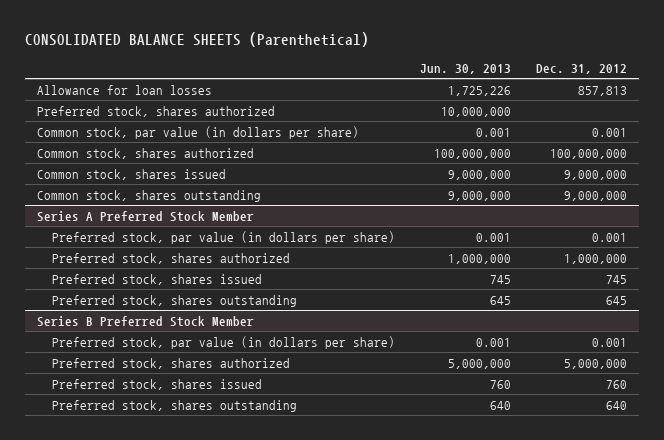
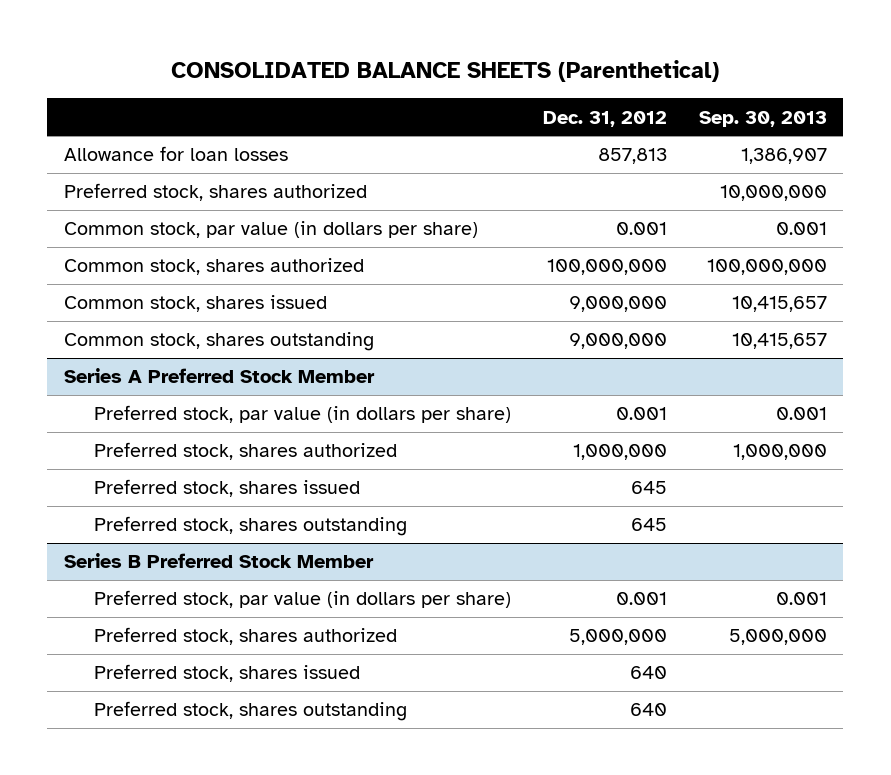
[419,63,511,74] Jun. 30, 2013 -> none
none -> [699,110,828,127] Sep. 30, 2013
[605,274,627,284] 745 -> [630,481,667,495] 645
[605,379,627,389] 760 -> [629,666,667,680] 640

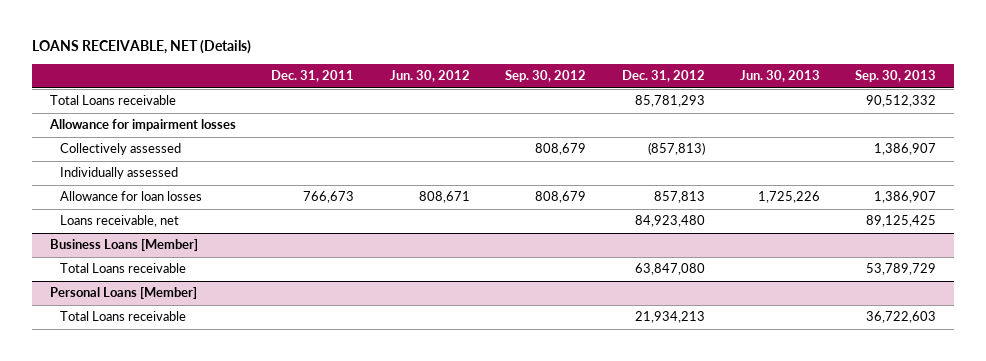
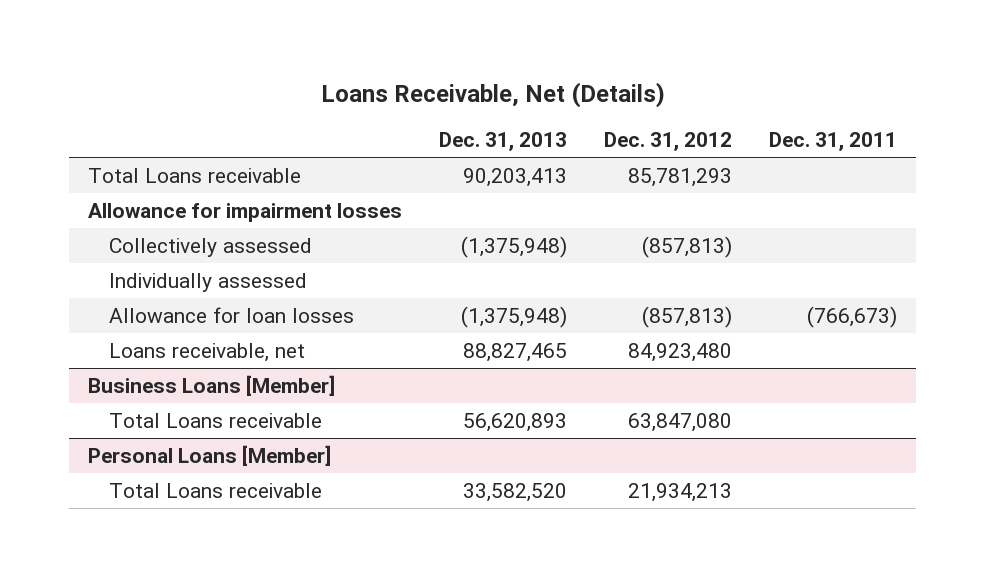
[32,40,252,55] LOANS RECEIVABLE, NET (Details) -> [320,81,665,108] Loans Receivable, Net (Details)
[389,70,470,83] Jun. 30, 2012 -> none
[505,70,587,83] Sep. 30, 2012 -> none
[739,70,820,83] Jun. 30, 2013 -> none
[855,70,937,83] Sep. 30, 2013 -> none
none -> [438,132,567,152] Dec. 31, 2013
[303,191,355,204] 766,673 -> [807,305,898,328] (766,673)
[653,191,705,204] 857,813 -> [642,305,733,328] (857,813)

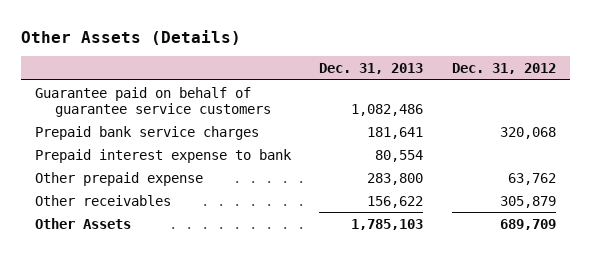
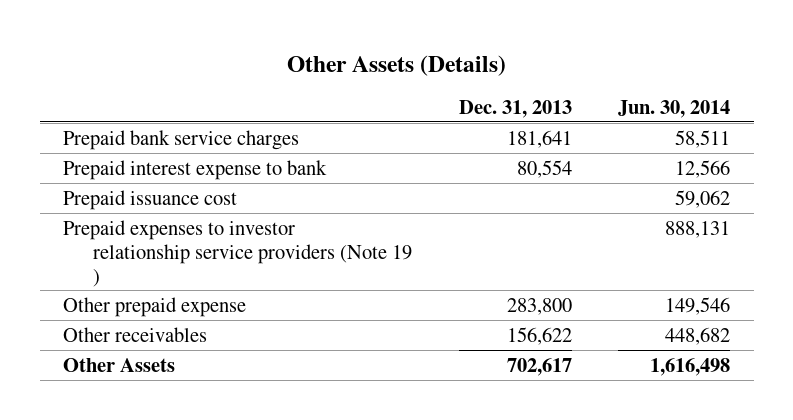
[451,62,556,74] Dec. 31, 2012 -> none
none -> [618,99,731,118] Jun. 30, 2014
[35,86,271,117] Guarantee paid on behalf of guarantee service customers -> none
none -> [63,189,238,210] Prepaid issuance cost
none -> [63,219,412,287] Prepaid expenses to investor relationship service providers (Note 19 )
[351,218,424,230] 1,785,103 -> [506,357,572,376] 702,617

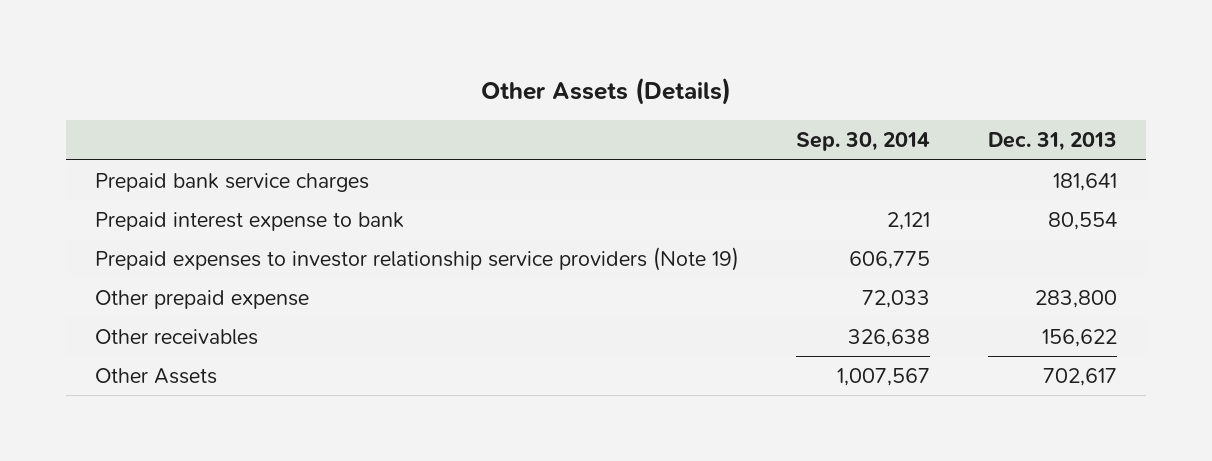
[618,99,731,118] Jun. 30, 2014 -> none
none -> [796,132,931,152] Sep. 30, 2014
[63,189,238,210] Prepaid issuance cost -> none
[63,219,412,287] Prepaid expenses to investor relationship service providers (Note 19 ) -> [94,246,739,271] Prepaid expenses to investor relationship service providers (Note 19)

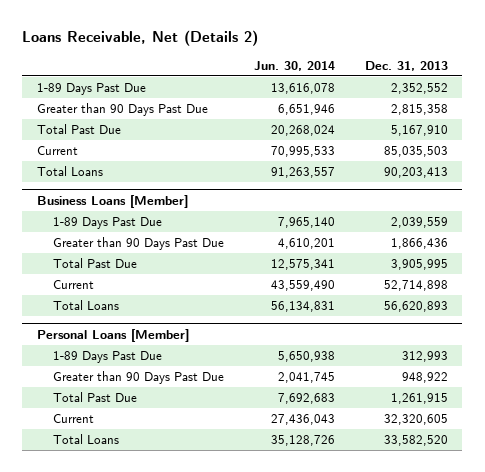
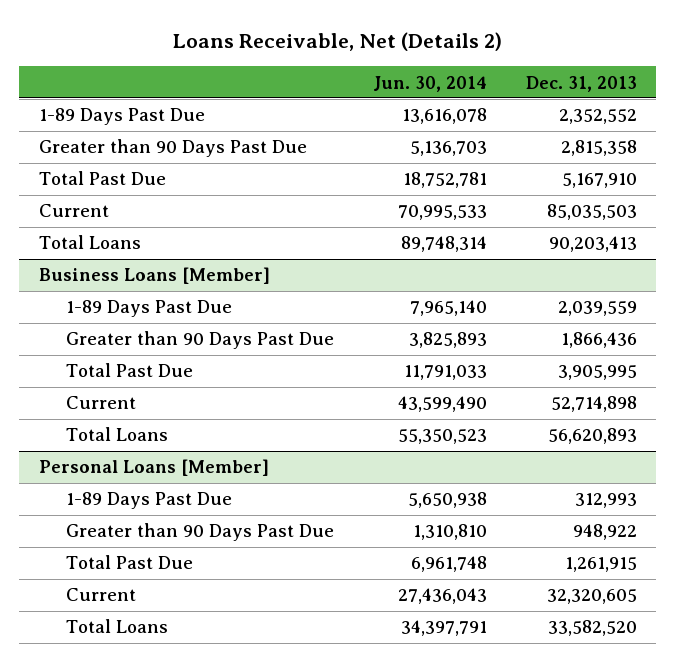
[277,103,335,115] 6,651,946 -> [410,141,488,157] 5,136,703
[270,124,335,136] 20,268,024 -> [403,172,488,189] 18,752,781
[270,166,335,178] 91,263,557 -> [401,236,488,253] 89,748,314
[277,237,335,249] 4,610,201 -> [409,332,488,349] 3,825,893
[270,258,335,270] 12,575,341 -> [404,365,488,381] 11,791,033
[270,279,335,291] 43,559,490 -> [398,396,488,413] 43,599,490
[270,300,335,312] 56,134,831 -> [398,429,488,445] 55,350,523
[277,371,335,383] 2,041,745 -> [413,524,488,541] 1,310,810
[277,392,335,404] 7,692,683 -> [411,556,488,573] 6,961,748
[270,434,335,446] 35,128,726 -> [401,620,488,637] 34,397,791

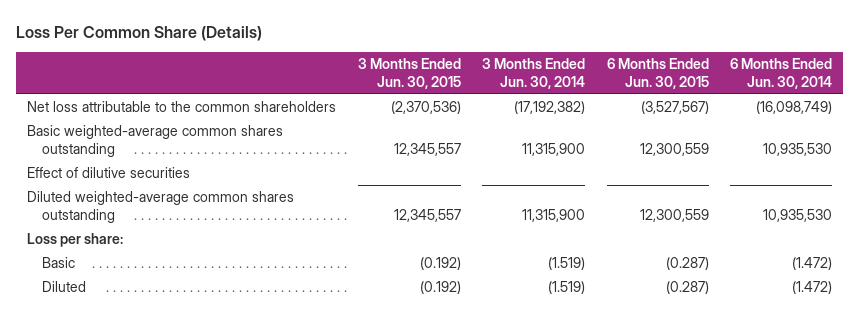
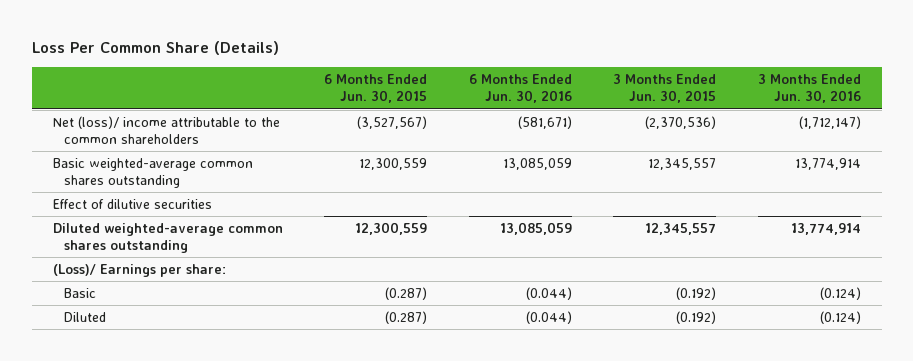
[482,58,586,89] 3 Months Ended Jun. 30, 2014 -> none
[730,58,833,89] 6 Months Ended Jun. 30, 2014 -> none
none -> [468,74,572,104] 6 Months Ended Jun. 30, 2016
none -> [757,74,861,104] 3 Months Ended Jun. 30, 2016
[27,101,337,113] Net loss attributable to the common shareholders -> [52,115,280,145] Net (loss)/ income attributable to the common shareholders
[27,233,124,248] Loss per share: -> [52,263,226,277] (Loss)/ Earnings per share:

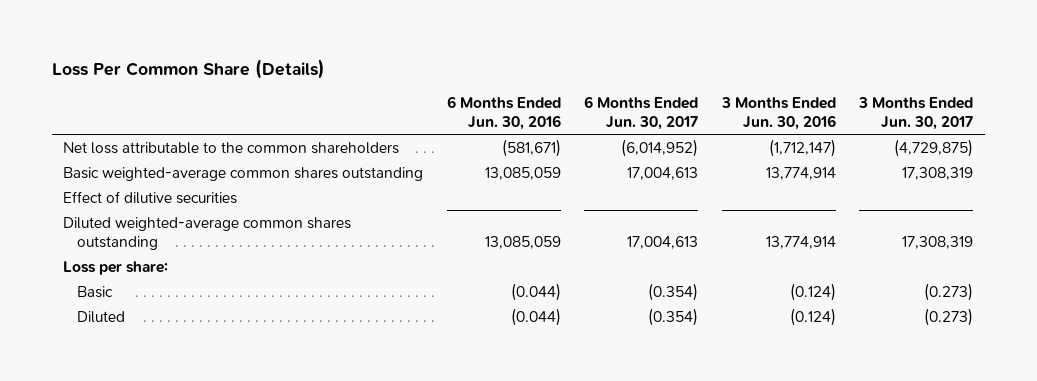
[324,74,428,104] 6 Months Ended Jun. 30, 2015 -> none
[613,74,717,104] 3 Months Ended Jun. 30, 2015 -> none
none -> [584,96,699,131] 6 Months Ended Jun. 30, 2017
none -> [858,97,974,131] 3 Months Ended Jun. 30, 2017
[52,115,280,145] Net (loss)/ income attributable to the common shareholders -> [63,141,400,154] Net loss attributable to the common shareholders
[52,263,226,277] (Loss)/ Earnings per share: -> [63,260,169,275] Loss per share:

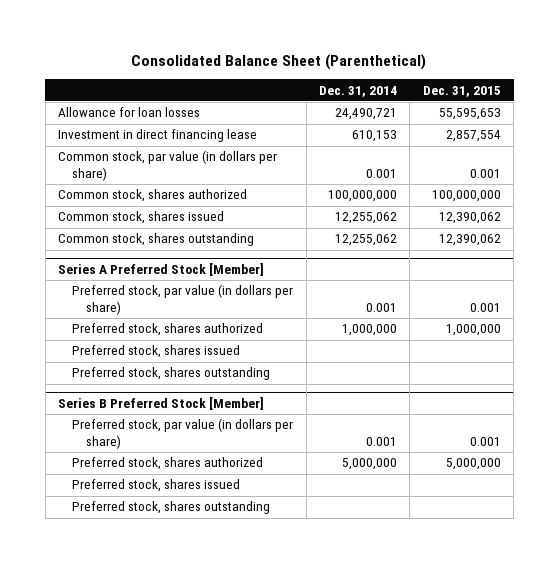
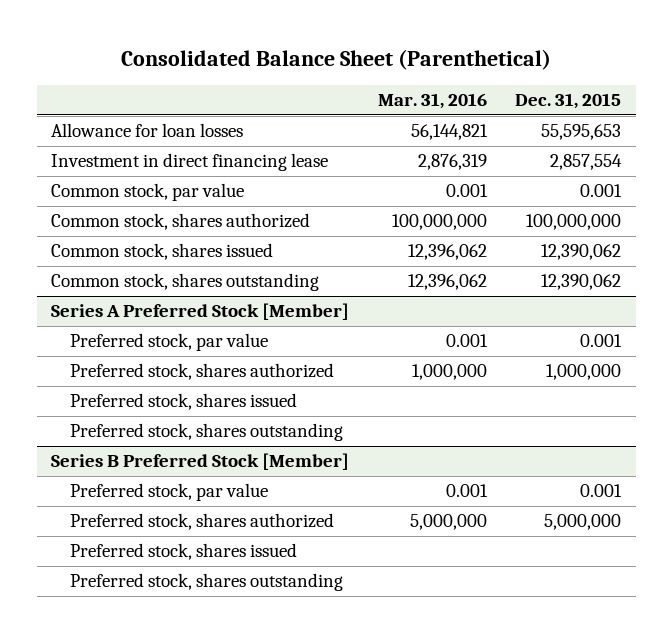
[318,85,397,97] Dec. 31, 2014 -> none
none -> [377,93,487,110] Mar. 31, 2016
[58,150,278,182] Common stock, par value (in dollars per share) -> [50,183,244,202] Common stock, par value
[72,284,294,316] Preferred stock, par value (in dollars per share) -> [69,333,268,352] Preferred stock, par value
[72,418,294,450] Preferred stock, par value (in dollars per share) -> [69,483,268,502] Preferred stock, par value

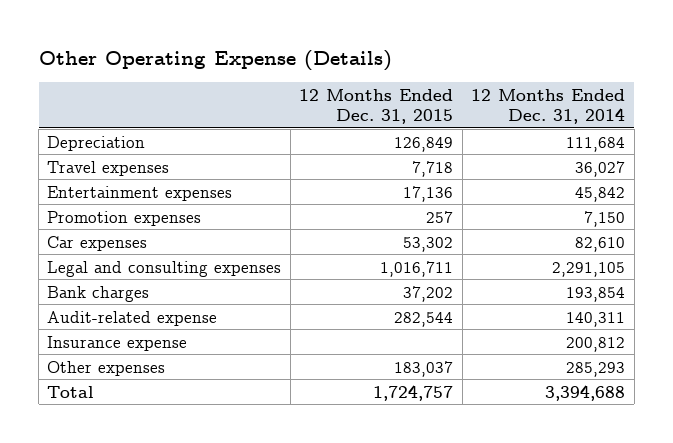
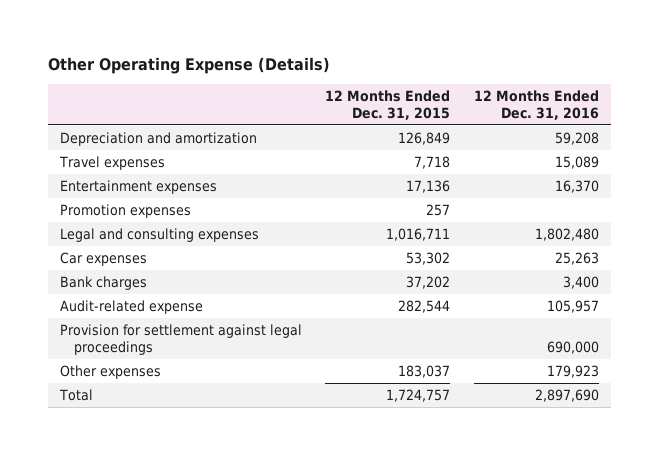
[471,89,626,125] 12 Months Ended Dec. 31, 2014 -> none
none -> [474,89,600,120] 12 Months Ended Dec. 31, 2016
[47,135,146,151] Depreciation -> [59,132,257,147] Depreciation and amortization
[47,235,148,251] Car expenses -> [59,252,147,267] Car expenses
[47,335,188,351] Insurance expense -> none
none -> [59,324,302,356] Provision for settlement against legal proceedings

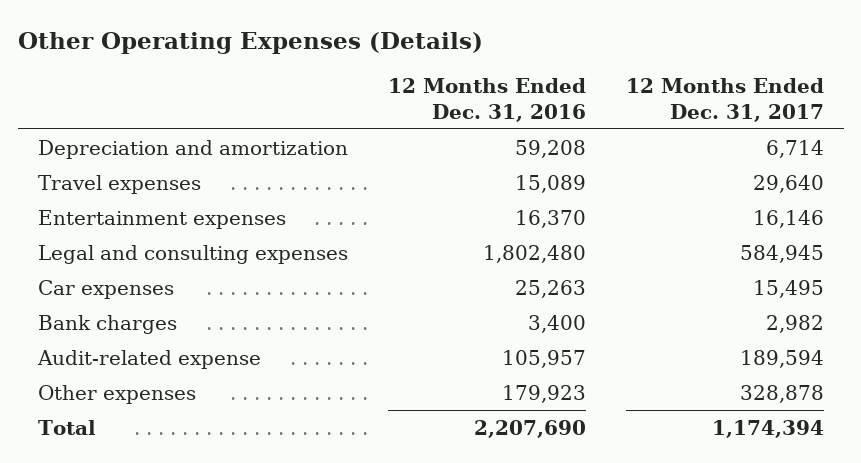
[47,56,330,74] Other Operating Expense (Details) -> [17,31,483,54] Other Operating Expenses (Details)
[325,89,451,120] 12 Months Ended Dec. 31, 2015 -> none
none -> [625,78,824,122] 12 Months Ended Dec. 31, 2017
[59,204,191,219] Promotion expenses -> none
[59,324,302,356] Provision for settlement against legal proceedings -> none
[535,389,600,403] 2,897,690 -> [473,419,586,438] 2,207,690

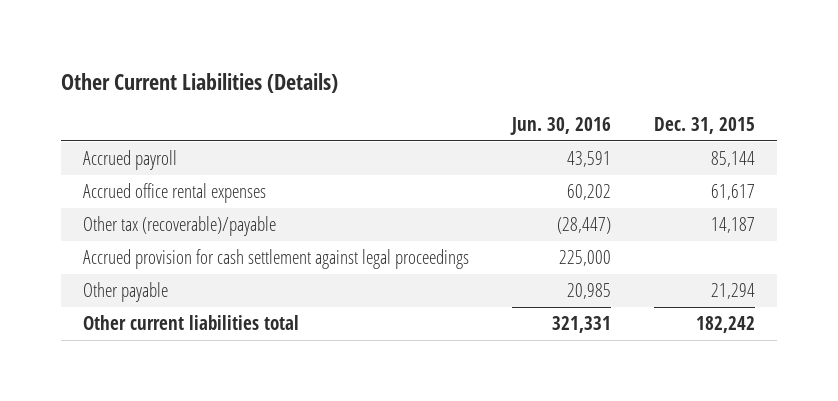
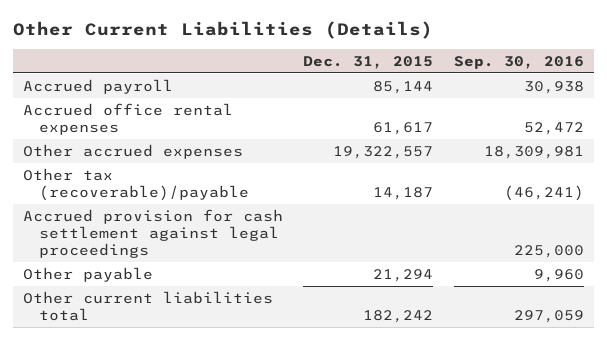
[510,117,612,136] Jun. 30, 2016 -> none
none -> [454,55,585,69] Sep. 30, 2016
none -> [22,143,243,159] Other accrued expenses

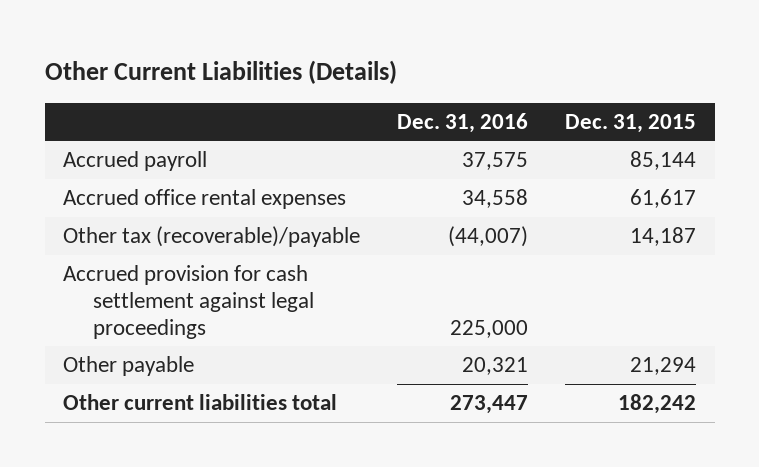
[454,55,585,69] Sep. 30, 2016 -> none
none -> [397,112,529,133] Dec. 31, 2016
[22,143,243,159] Other accrued expenses -> none

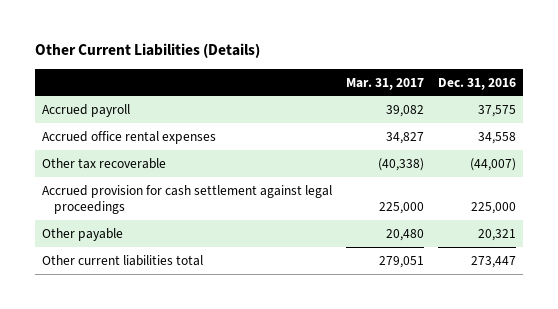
[565,113,697,133] Dec. 31, 2015 -> none
none -> [346,77,425,90] Mar. 31, 2017
[63,226,361,248] Other tax (recoverable)/payable -> [41,157,166,169] Other tax recoverable

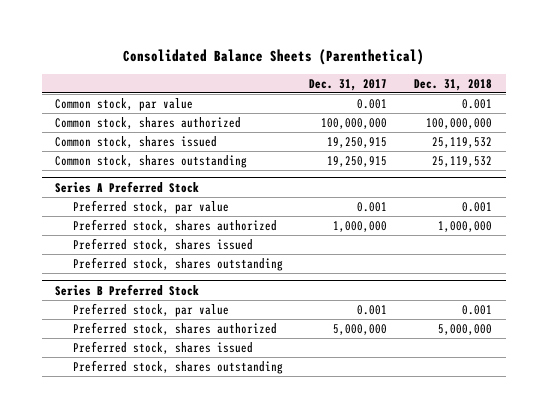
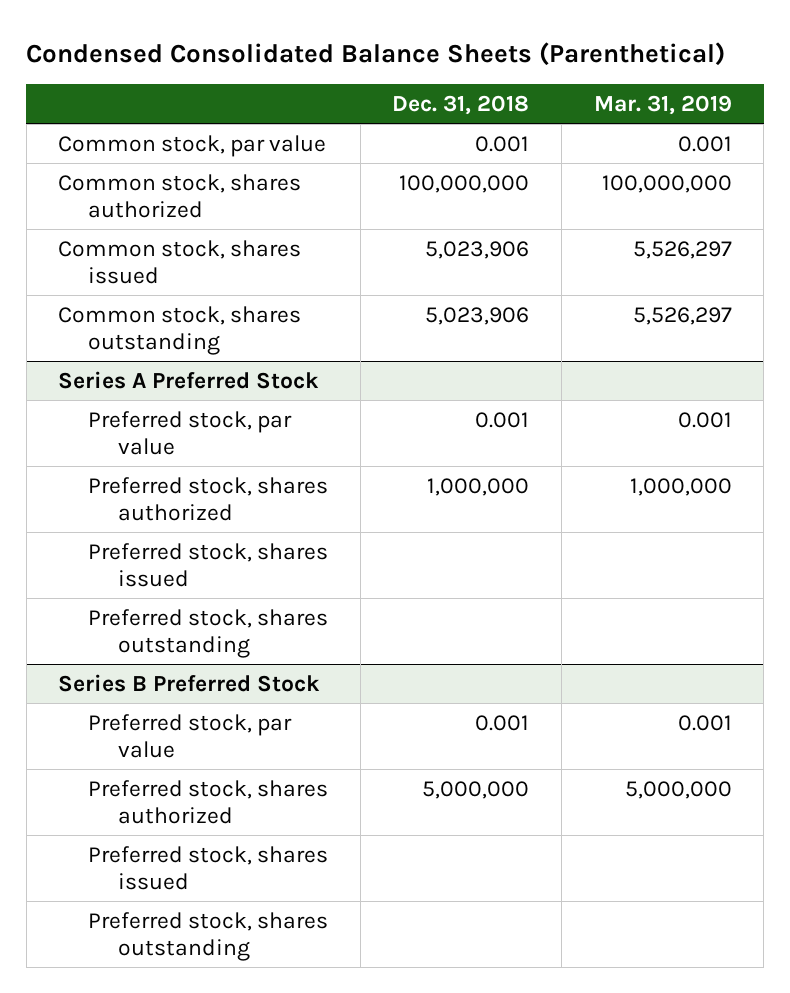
[122,49,424,66] Consolidated Balance Sheets (Parenthetical) -> [26,41,726,66] Condensed Consolidated Balance Sheets (Parenthetical)
[309,78,388,91] Dec. 31, 2017 -> none
none -> [593,95,732,116] Mar. 31, 2019
[432,136,493,148] 25,119,532 -> [425,240,530,259] 5,023,906
[432,155,493,167] 25,119,532 -> [425,306,530,325] 5,023,906

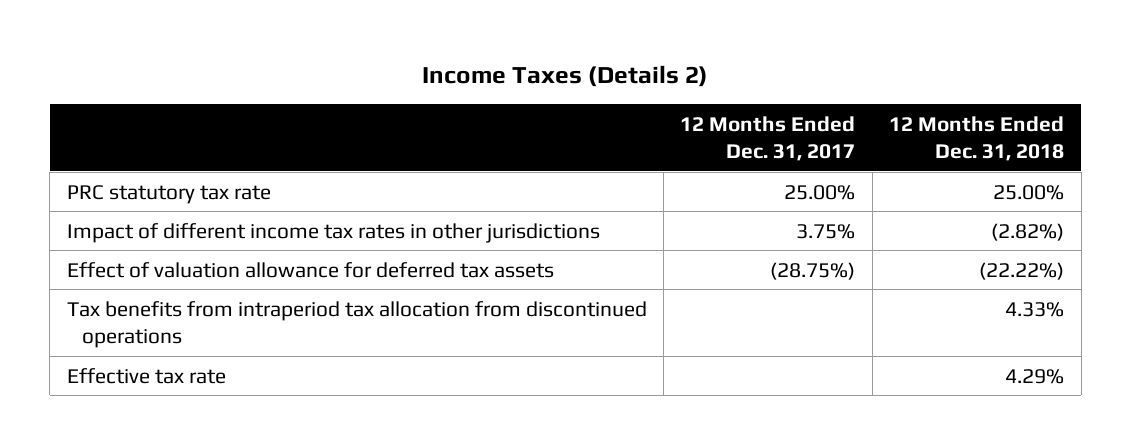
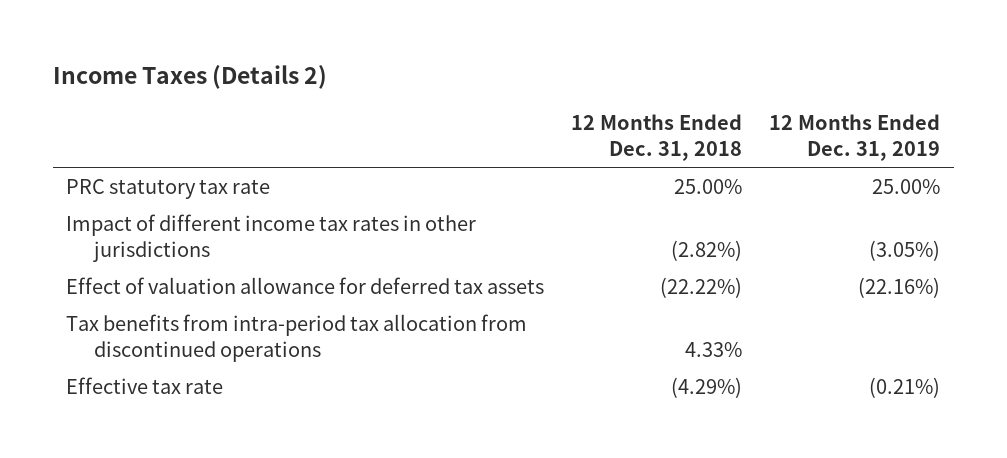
[680,115,856,161] 12 Months Ended Dec. 31, 2017 -> none
none -> [769,113,941,161] 12 Months Ended Dec. 31, 2019
[66,300,647,348] Tax benefits from intraperiod tax allocation from discontinued operations -> [66,313,528,362] Tax benefits from intra-period tax allocation from discontinued operations
[1005,368,1065,384] 4.29% -> [671,376,743,398] (4.29%)

